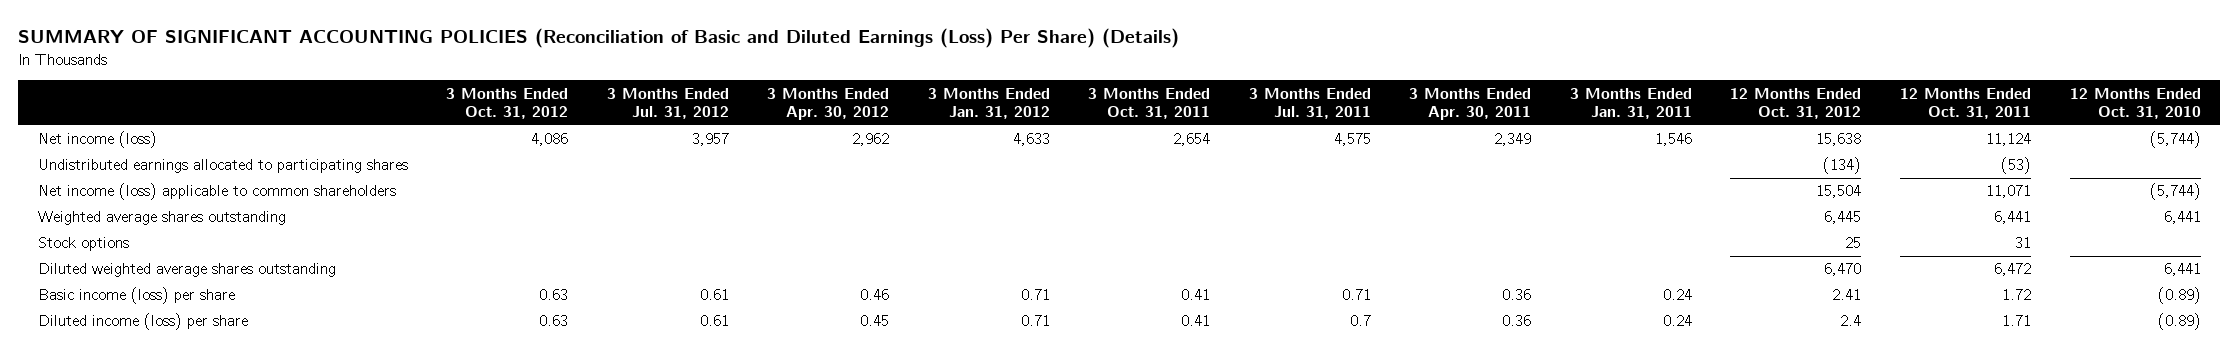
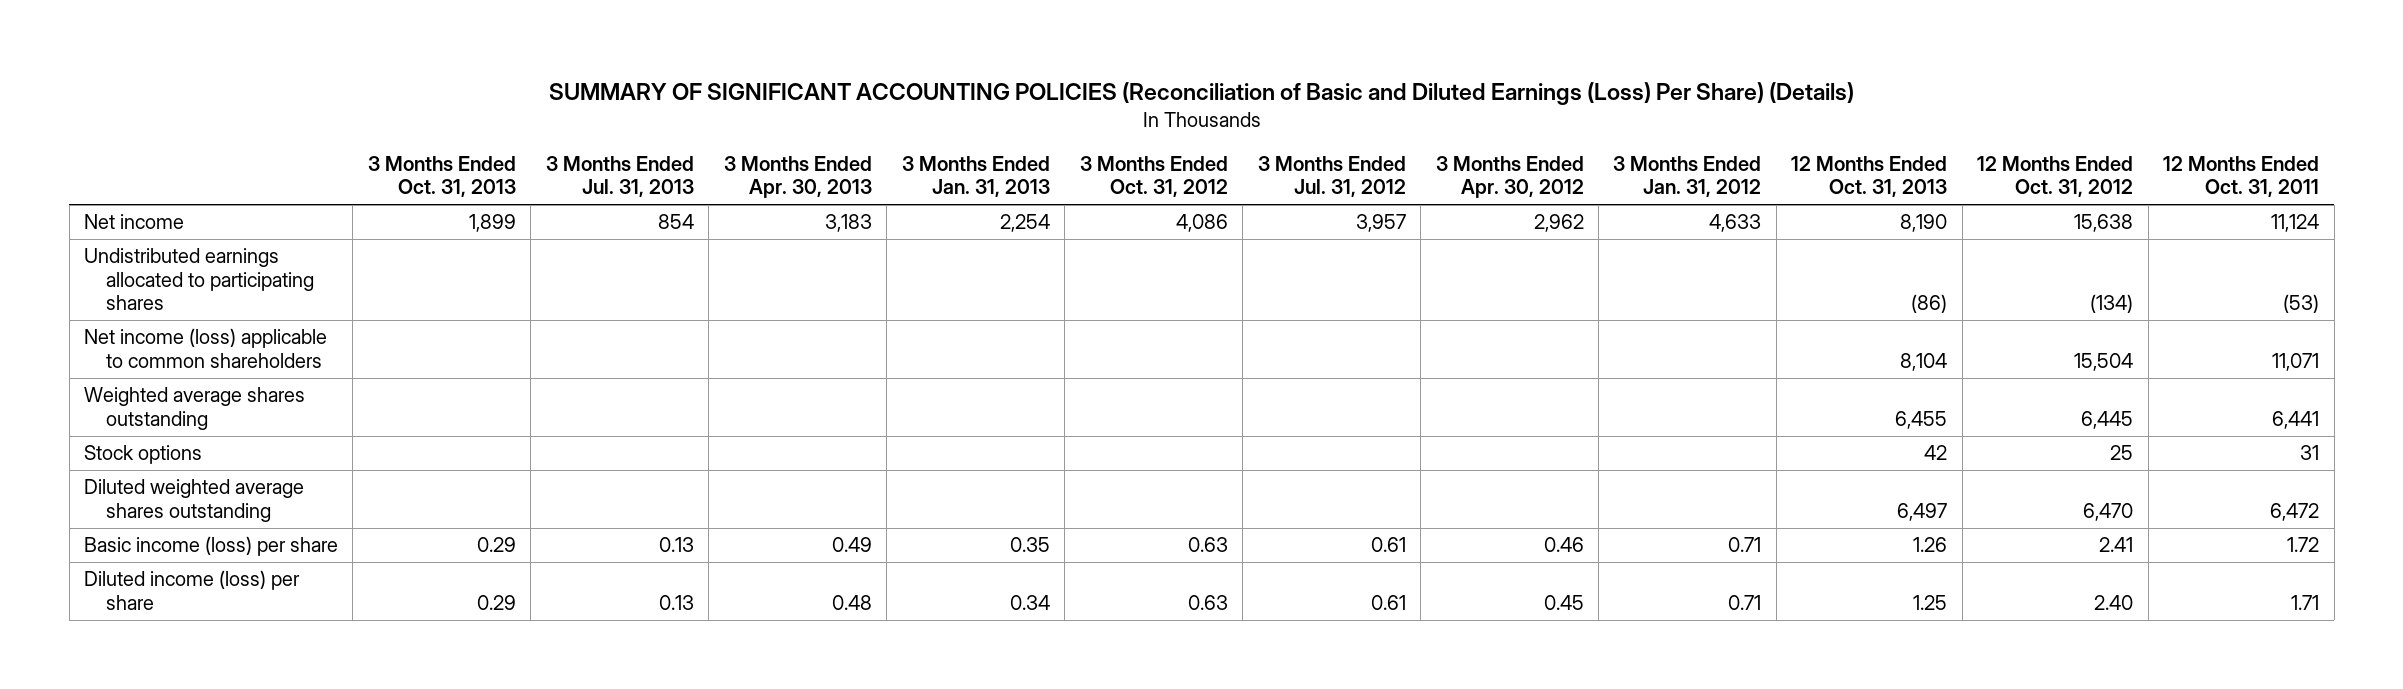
[1088,87,1211,120] 3 Months Ended Oct. 31, 2011 -> none
[1248,87,1371,120] 3 Months Ended Jul. 31, 2011 -> none
[1409,87,1532,121] 3 Months Ended Apr. 30, 2011 -> none
[1569,87,1692,120] 3 Months Ended Jan. 31, 2011 -> none
[2069,87,2201,120] 12 Months Ended Oct. 31, 2010 -> none
none -> [367,155,516,198] 3 Months Ended Oct. 31, 2013
none -> [545,155,694,198] 3 Months Ended Jul. 31, 2013
none -> [723,155,872,199] 3 Months Ended Apr. 30, 2013
none -> [901,155,1050,198] 3 Months Ended Jan. 31, 2013
none -> [1791,155,1948,198] 12 Months Ended Oct. 31, 2013
[37,131,157,149] Net income (loss) -> [83,214,184,230] Net income
[1840,315,1862,327] 2.4 -> [2094,594,2134,610] 2.40

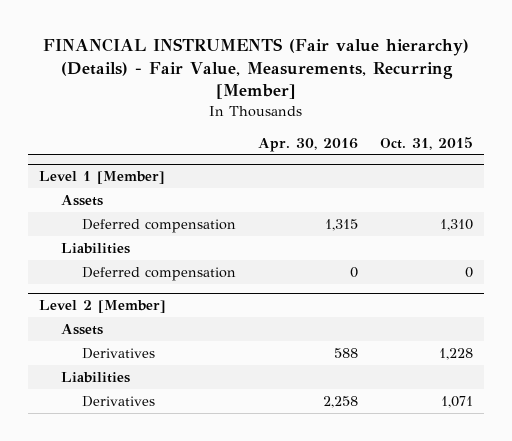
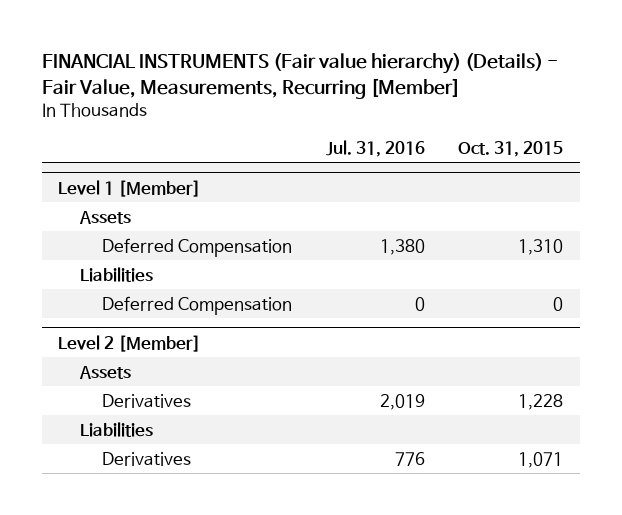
[258,137,359,152] Apr. 30, 2016 -> none
none -> [325,139,425,157] Jul. 31, 2016
[82,218,237,233] Deferred compensation -> [102,237,293,257] Deferred Compensation
[82,266,237,281] Deferred compensation -> [102,295,293,315] Deferred Compensation

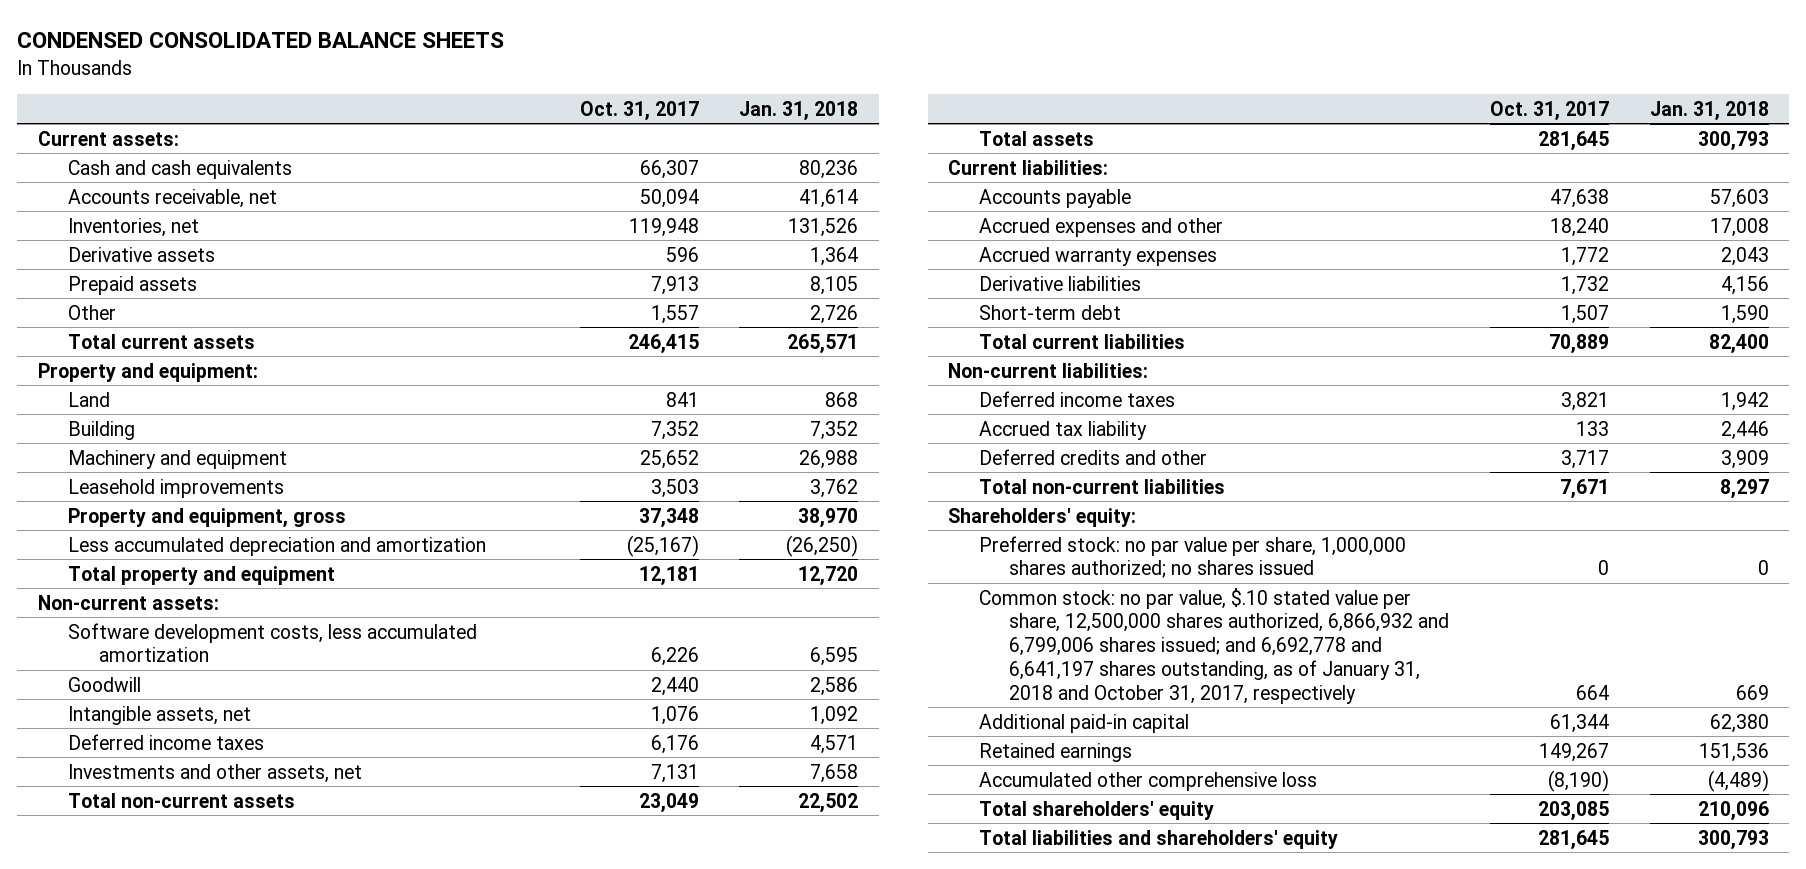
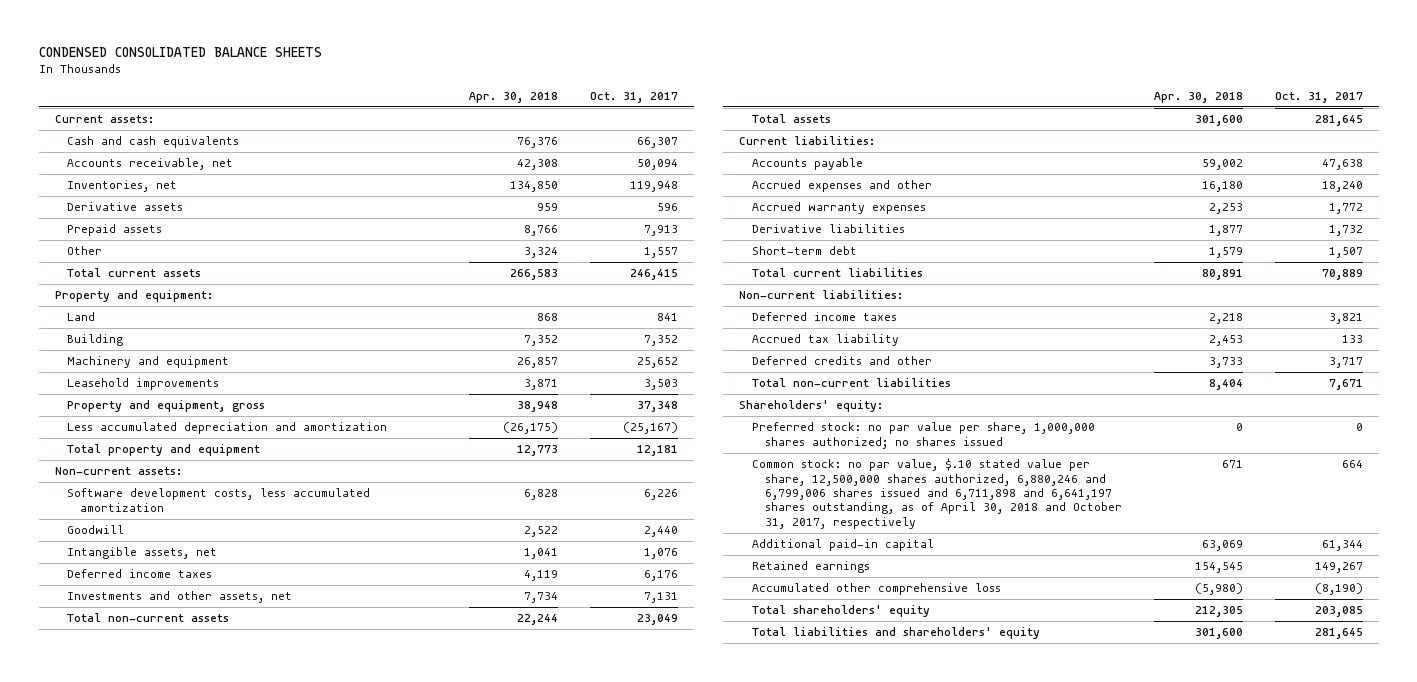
[739,100,859,121] Jan. 31, 2018 -> none
none -> [468,91,558,103] Apr. 30, 2018
[978,587,1450,704] Common stock: no par value, $.10 stated value per share, 12,500,000 shares authorized, 6,866,932 and 6,799,006 shares issued; and 6,692,778 and 6,641,197 shares outstanding, as of January 31, 2018 and October 31, 2017, respectively -> [751,458,1122,529] Common stock: no par value, $.10 stated value per share, 12,500,000 shares authorized, 6,880,246 and 6,799,006 shares issued and 6,711,898 and 6,641,197 shares outstanding, as of April 30, 2018 and October 31, 2017, respectively

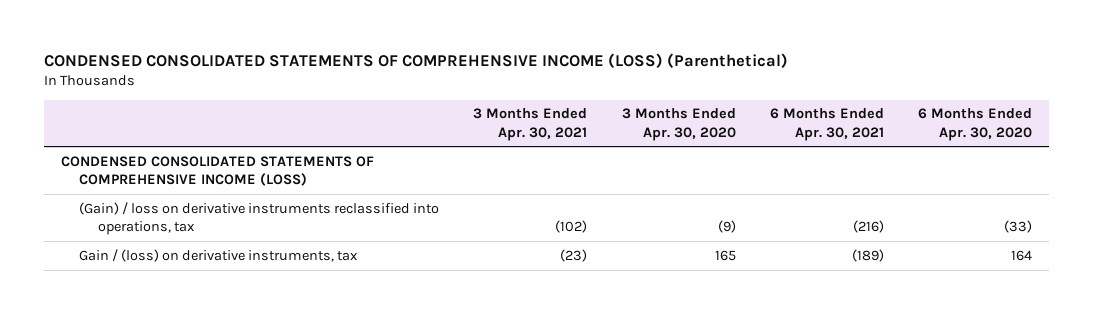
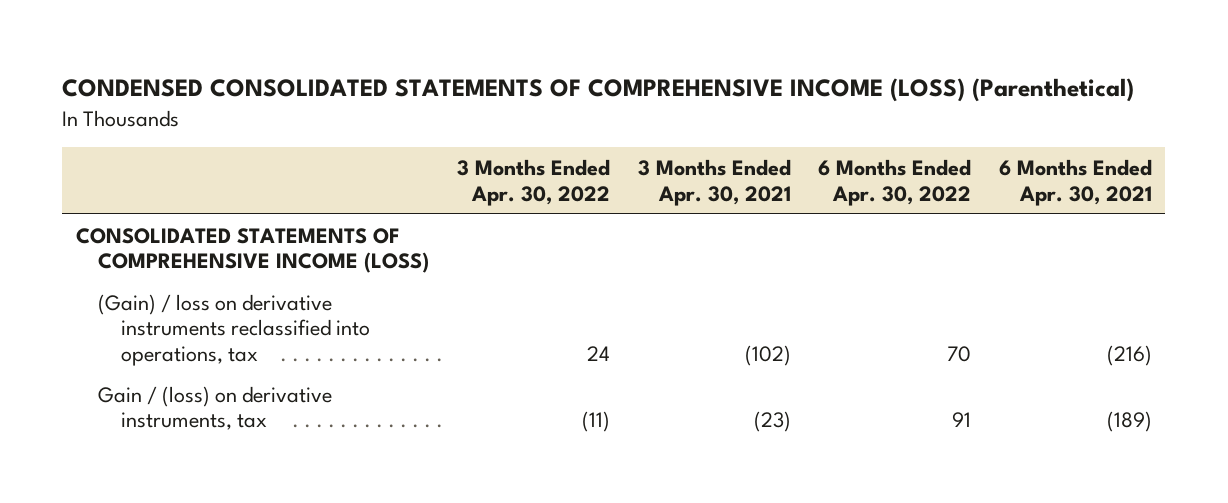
[621,108,736,141] 3 Months Ended Apr. 30, 2020 -> none
[917,108,1032,141] 6 Months Ended Apr. 30, 2020 -> none
none -> [456,158,610,206] 3 Months Ended Apr. 30, 2022
none -> [818,158,972,206] 6 Months Ended Apr. 30, 2022
[60,155,374,187] CONDENSED CONSOLIDATED STATEMENTS OF COMPREHENSIVE INCOME (LOSS) -> [76,227,430,274] CONSOLIDATED STATEMENTS OF COMPREHENSIVE INCOME (LOSS)

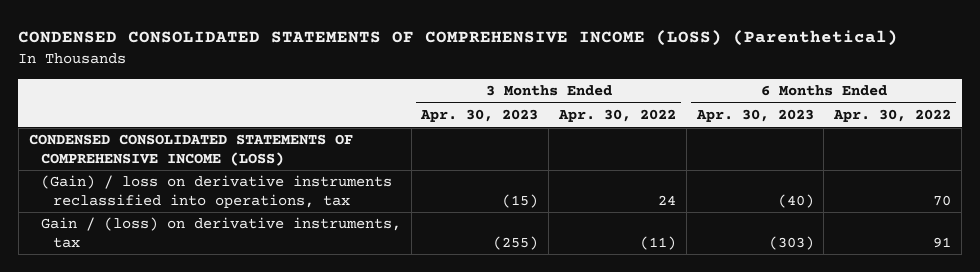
[637,158,791,206] 3 Months Ended Apr. 30, 2021 -> none
[998,158,1152,206] 6 Months Ended Apr. 30, 2021 -> none
none -> [420,109,539,123] Apr. 30, 2023
none -> [695,109,814,123] Apr. 30, 2023
[76,227,430,274] CONSOLIDATED STATEMENTS OF COMPREHENSIVE INCOME (LOSS) -> [28,134,353,166] CONDENSED CONSOLIDATED STATEMENTS OF COMPREHENSIVE INCOME (LOSS)

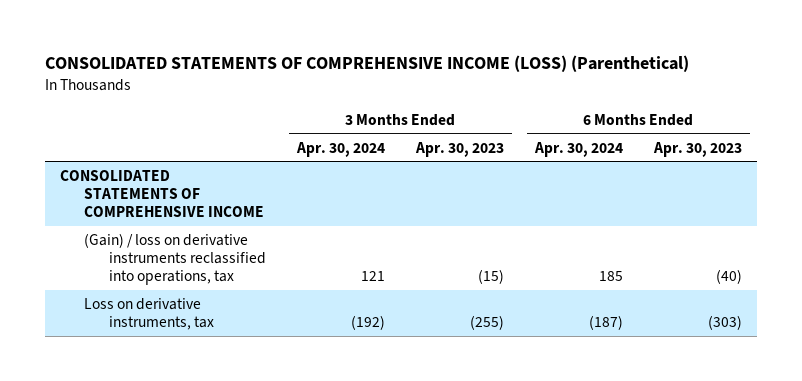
[18,30,899,47] CONDENSED CONSOLIDATED STATEMENTS OF COMPREHENSIVE INCOME (LOSS) (Parenthetical) -> [44,55,689,73] CONSOLIDATED STATEMENTS OF COMPREHENSIVE INCOME (LOSS) (Parenthetical)
[557,109,676,123] Apr. 30, 2022 -> none
[833,109,952,123] Apr. 30, 2022 -> none
none -> [295,141,385,157] Apr. 30, 2024
none -> [533,141,623,157] Apr. 30, 2024
[28,134,353,166] CONDENSED CONSOLIDATED STATEMENTS OF COMPREHENSIVE INCOME (LOSS) -> [60,170,265,218] CONSOLIDATED STATEMENTS OF COMPREHENSIVE INCOME
[40,217,401,248] Gain / (loss) on derivative instruments, tax -> [84,298,214,331] Loss on derivative instruments, tax

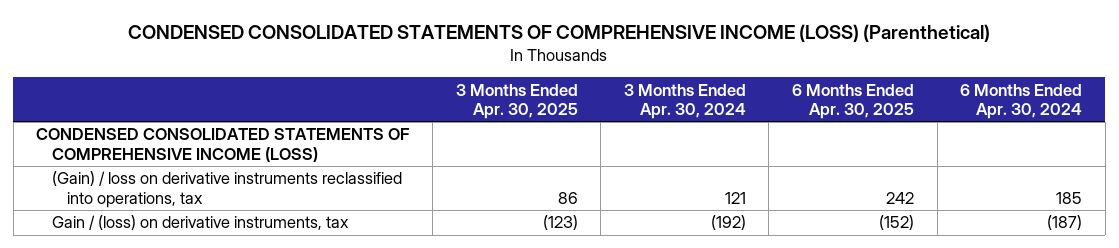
[44,55,689,73] CONSOLIDATED STATEMENTS OF COMPREHENSIVE INCOME (LOSS) (Parenthetical) -> [128,23,991,42] CONDENSED CONSOLIDATED STATEMENTS OF COMPREHENSIVE INCOME (LOSS) (Parenthetical)
[414,141,504,157] Apr. 30, 2023 -> none
[652,141,742,157] Apr. 30, 2023 -> none
none -> [455,83,578,120] 3 Months Ended Apr. 30, 2025
none -> [791,83,914,120] 6 Months Ended Apr. 30, 2025
[60,170,265,218] CONSOLIDATED STATEMENTS OF COMPREHENSIVE INCOME -> [36,128,411,162] CONDENSED CONSOLIDATED STATEMENTS OF COMPREHENSIVE INCOME (LOSS)
[84,298,214,331] Loss on derivative instruments, tax -> [51,215,349,231] Gain / (loss) on derivative instruments, tax

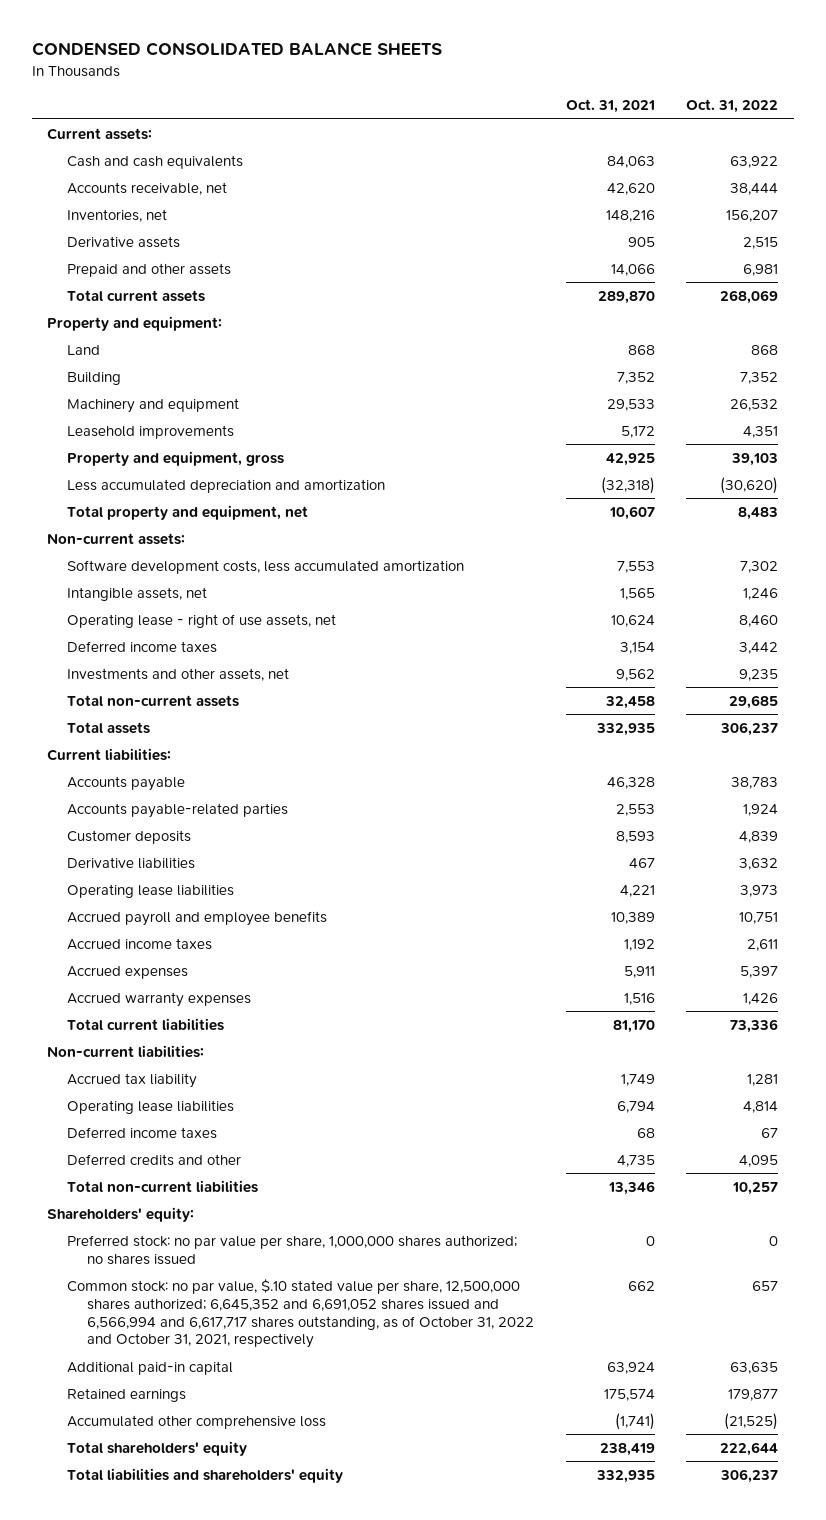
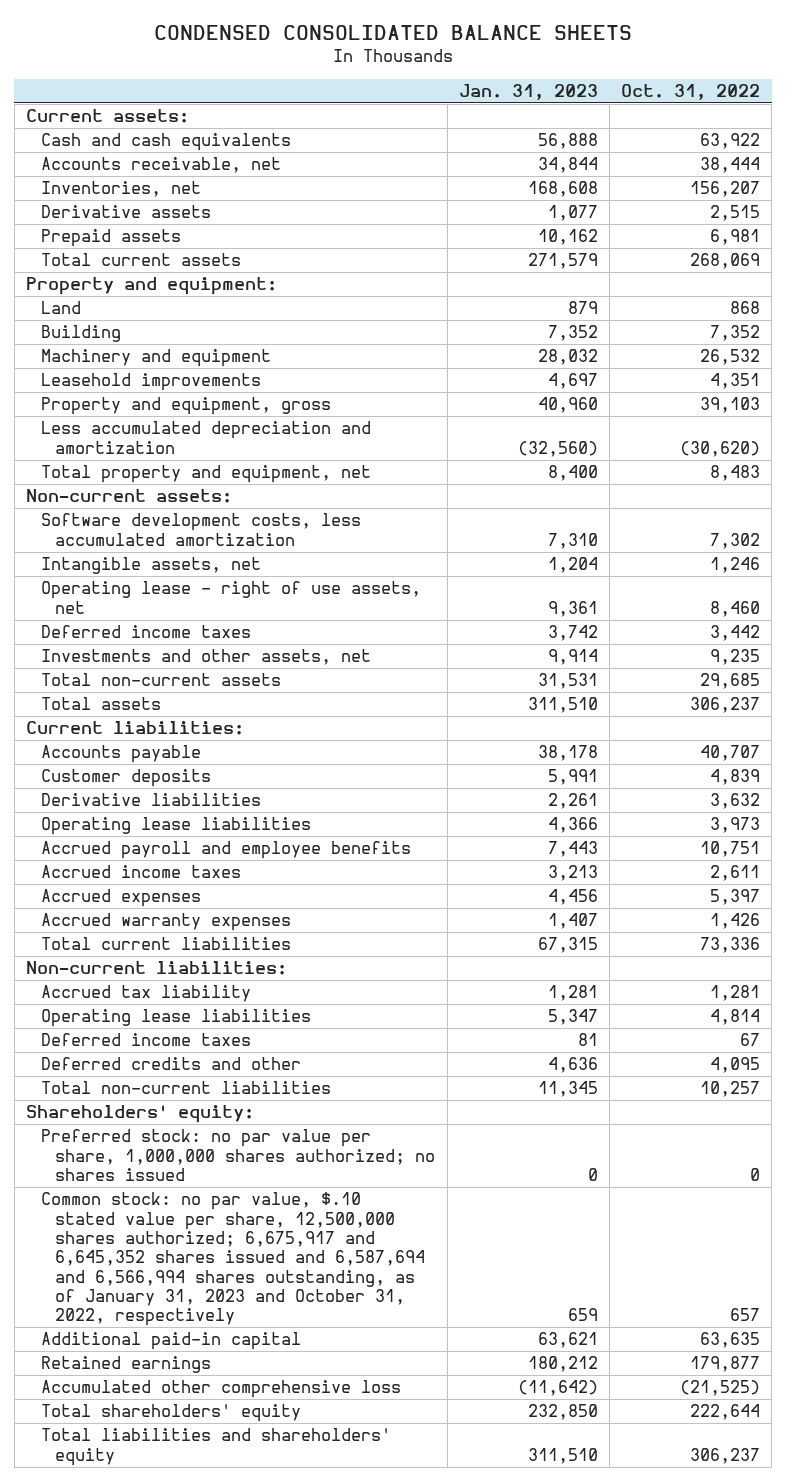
[565,98,655,113] Oct. 31, 2021 -> none
none -> [458,84,598,101] Jan. 31, 2023
[67,262,232,277] Prepaid and other assets -> [40,229,181,248] Prepaid assets
[67,802,289,818] Accounts payable-related parties -> none
[731,776,779,789] 38,783 -> [700,745,761,762] 40,707
[67,1278,535,1349] Common stock: no par value, $.10 stated value per share, 12,500,000 shares authorized; 6,645,352 and 6,691,052 shares issued and 6,566,994 and 6,617,717 shares outstanding, as of October 31, 2022 and October 31, 2021, respectively -> [40,1192,426,1327] Common stock: no par value, $.10 stated value per share, 12,500,000 shares authorized; 6,675,917 and 6,645,352 shares issued and 6,587,694 and 6,566,994 shares outstanding, as of January 31, 2023 and October 31, 2022, respectively

